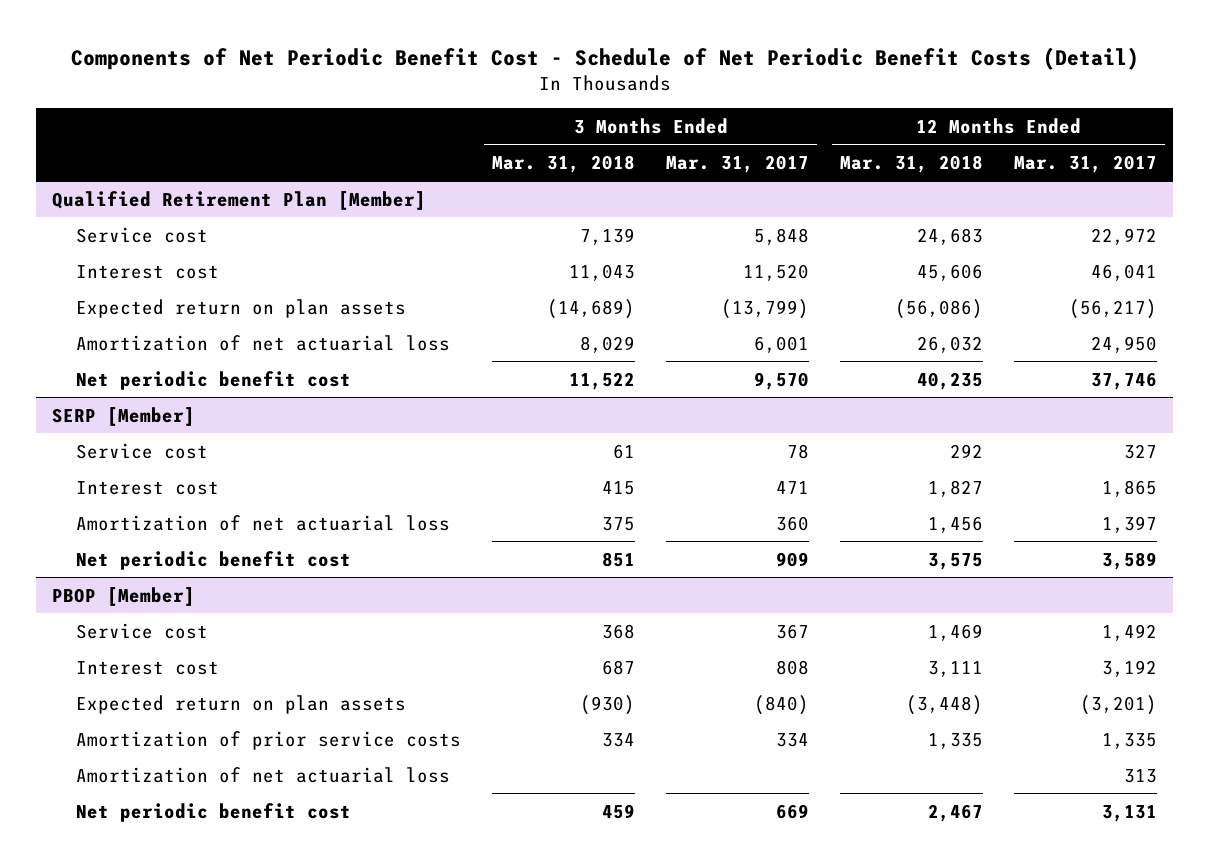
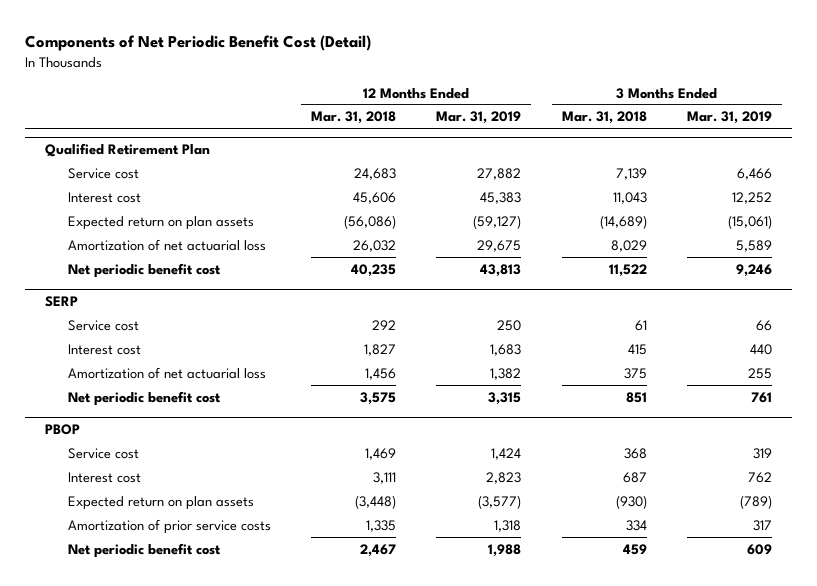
[70,46,1139,70] Components of Net Periodic Benefit Cost - Schedule of Net Periodic Benefit Costs (Detail) -> [24,35,371,52] Components of Net Periodic Benefit Cost (Detail)
[666,154,810,173] Mar. 31, 2017 -> none
[1014,154,1158,173] Mar. 31, 2017 -> none
none -> [436,111,522,125] Mar. 31, 2019
none -> [687,111,773,125] Mar. 31, 2019
[51,190,426,210] Qualified Retirement Plan [Member] -> [44,143,210,158] Qualified Retirement Plan
[51,406,195,426] SERP [Member] -> [44,296,78,308] SERP
[51,586,195,606] PBOP [Member] -> [44,424,80,436] PBOP
[76,766,451,783] Amortization of net actuarial loss -> none

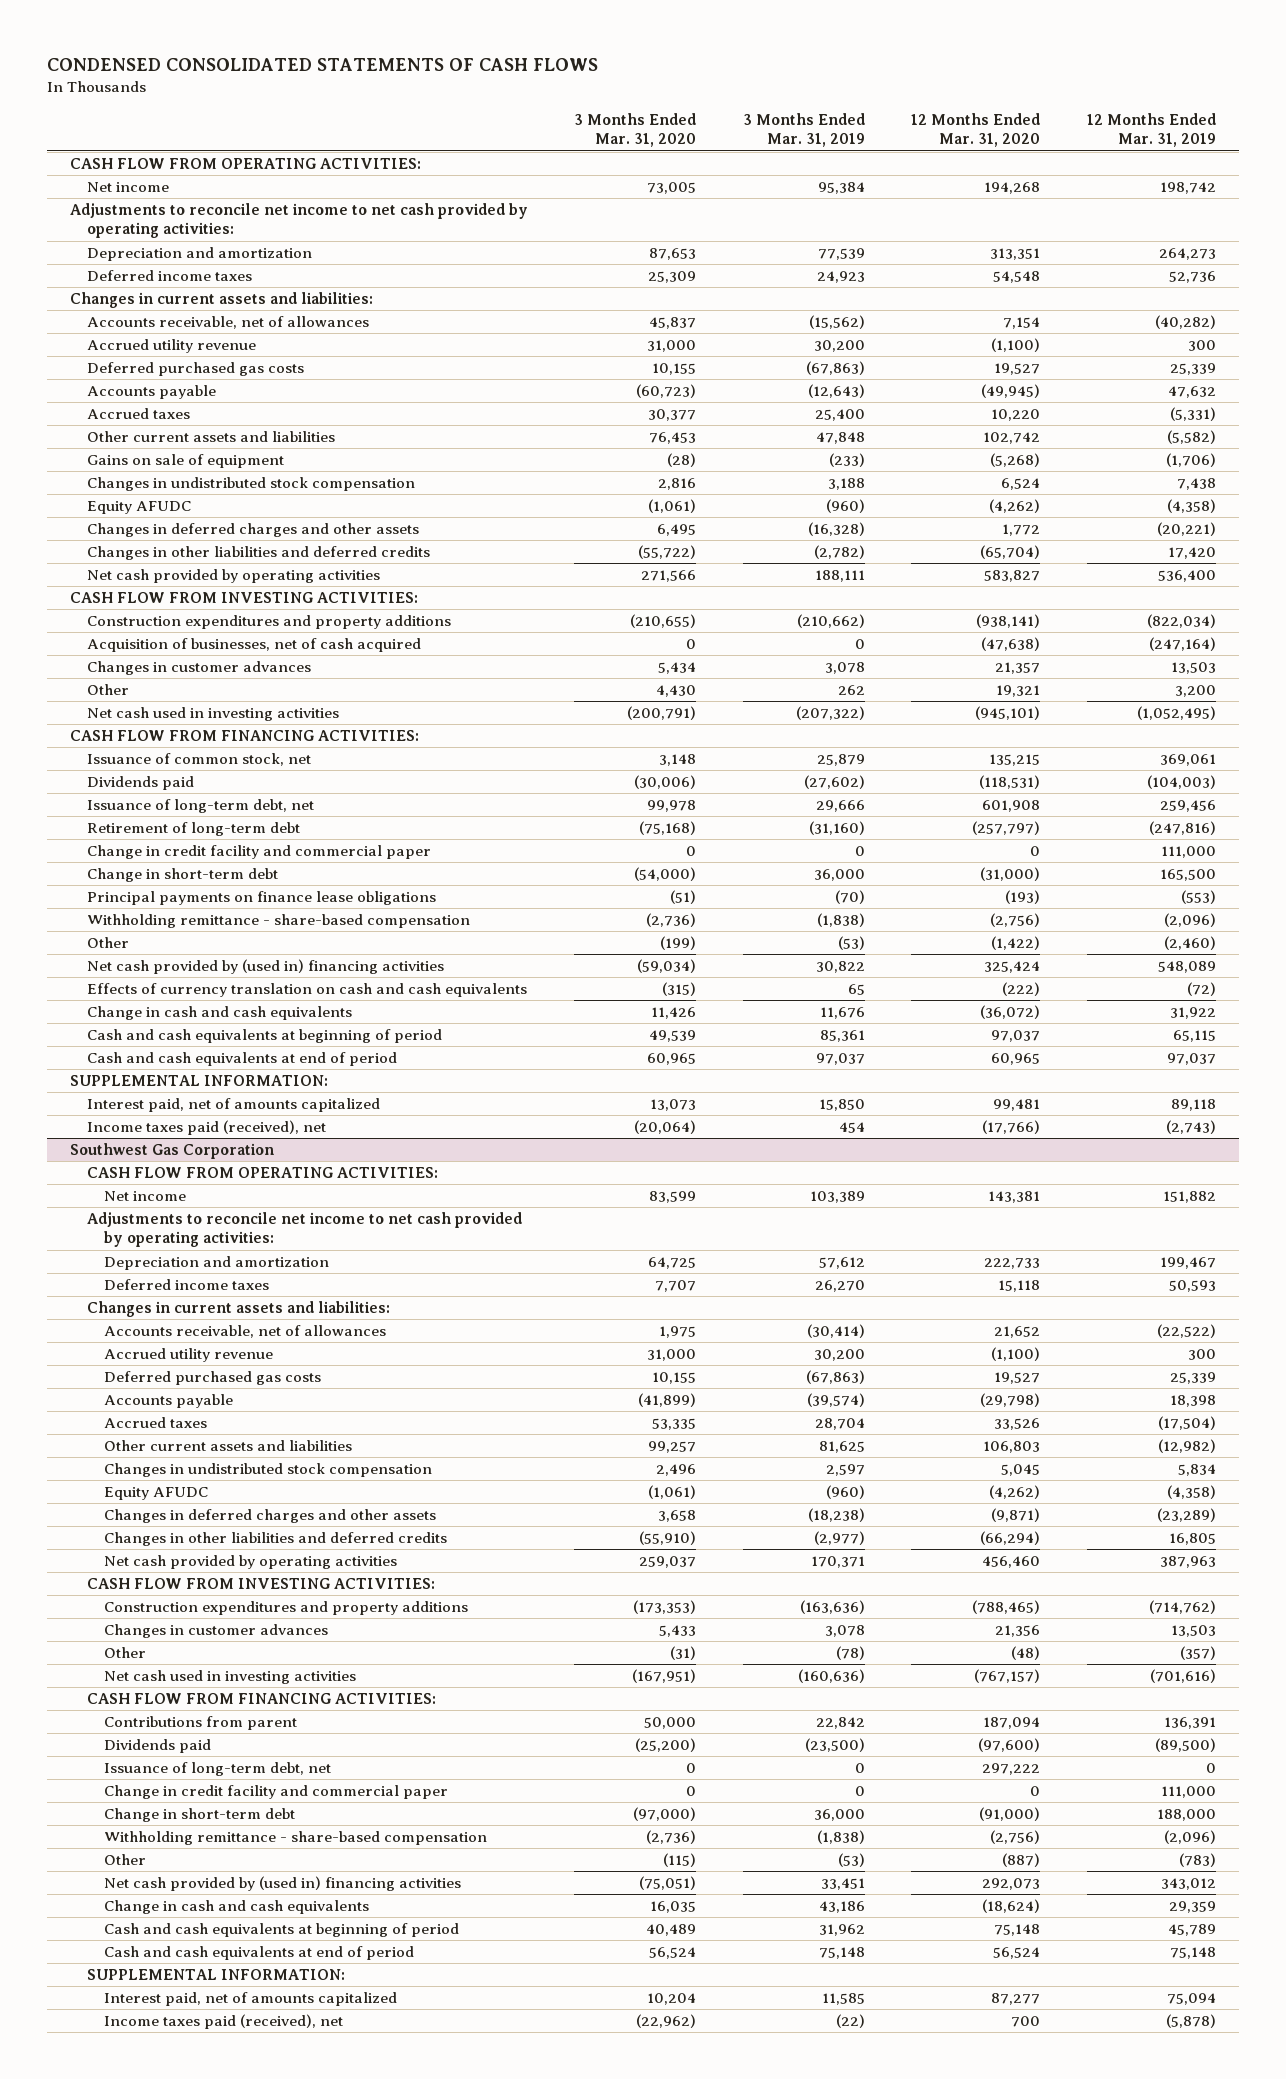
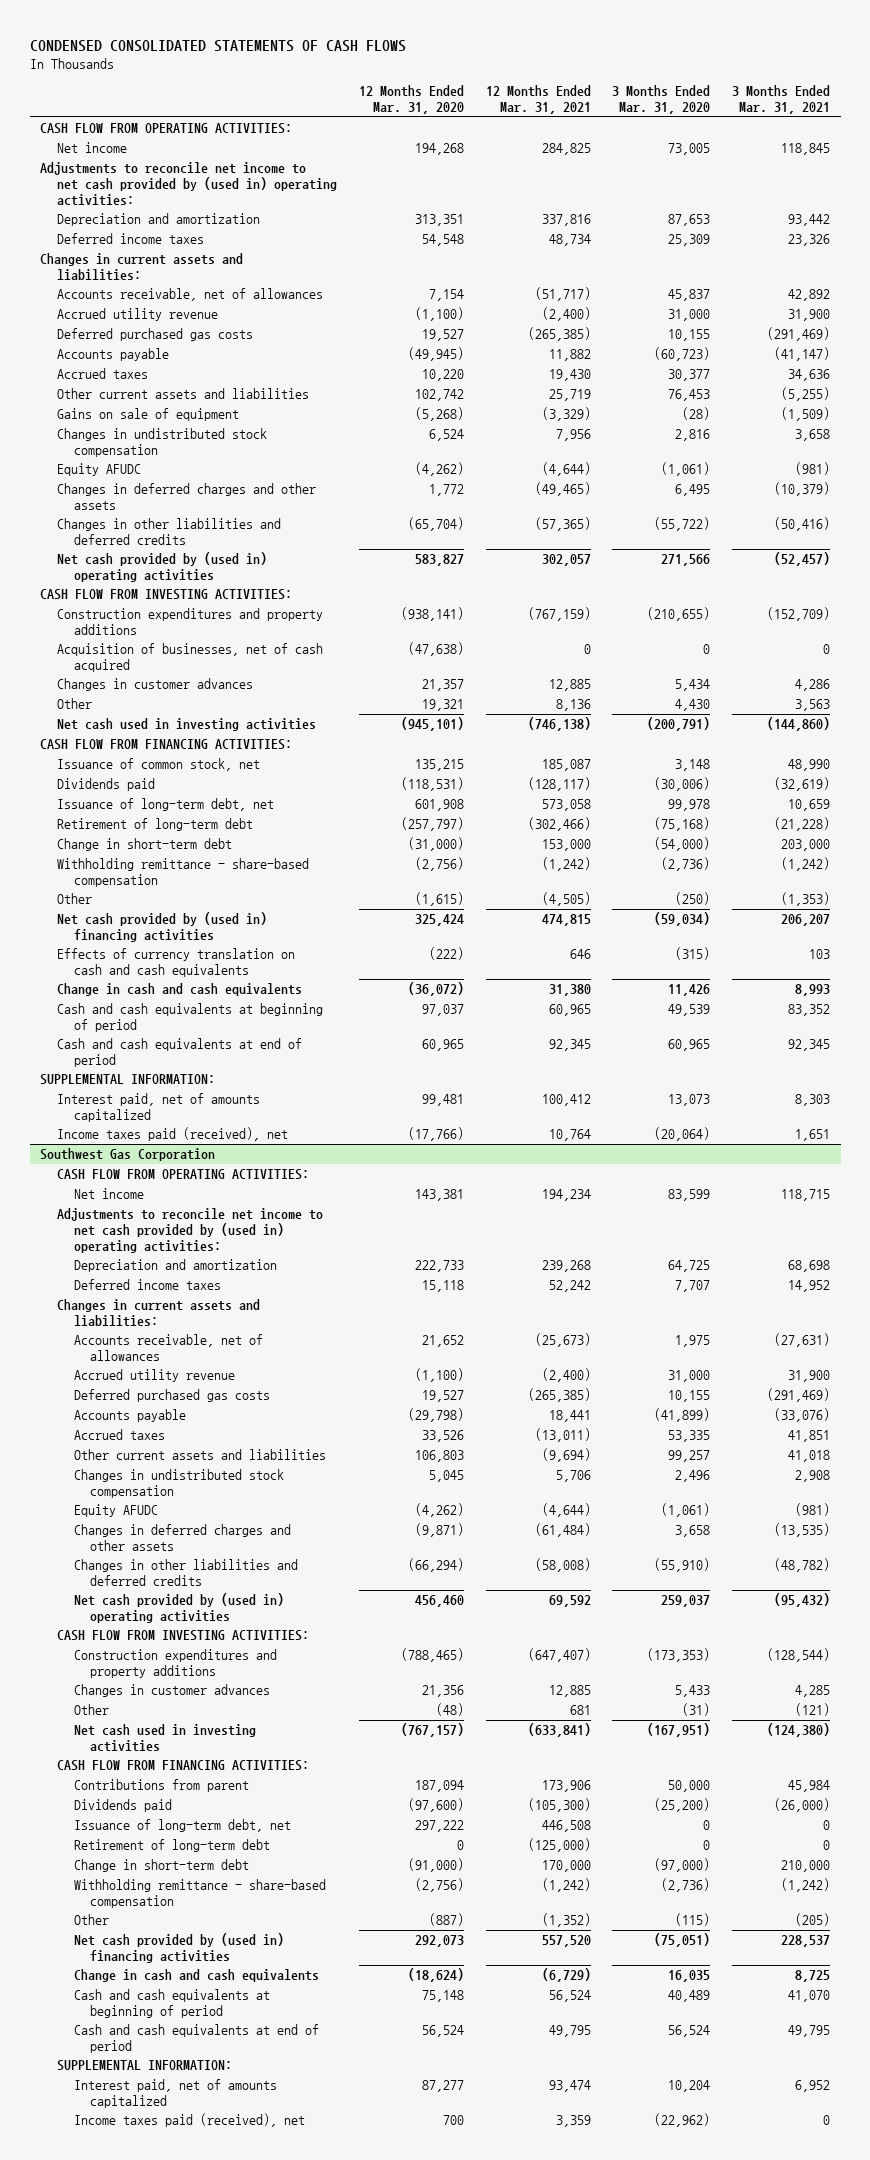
[742,113,865,148] 3 Months Ended Mar. 31, 2019 -> none
[1087,113,1217,148] 12 Months Ended Mar. 31, 2019 -> none
none -> [485,85,591,115] 12 Months Ended Mar. 31, 2021
none -> [731,85,830,115] 3 Months Ended Mar. 31, 2021
[69,203,528,239] Adjustments to reconcile net income to net cash provided by operating activities: -> [40,162,338,206] Adjustments to reconcile net income to net cash provided by (used in) operating activities:
[87,569,381,584] Net cash provided by operating activities -> [57,552,268,582] Net cash provided by (used in) operating activities
[87,845,432,860] Change in credit facility and commercial paper -> none
[87,891,437,906] Principal payments on finance lease obligations -> none
[660,936,697,951] (199) -> [675,892,711,906] (250)
[991,936,1041,951] (1,422) -> [414,892,464,907] (1,615)
[87,1212,523,1248] Adjustments to reconcile net income to net cash provided by operating activities: -> [57,1208,324,1253] Adjustments to reconcile net income to net cash provided by (used in) operating activities:
[104,1555,398,1570] Net cash provided by operating activities -> [73,1593,284,1623] Net cash provided by (used in) operating activities
[104,1785,449,1800] Change in credit facility and commercial paper -> none
none -> [73,1839,270,1853] Retirement of long-term debt

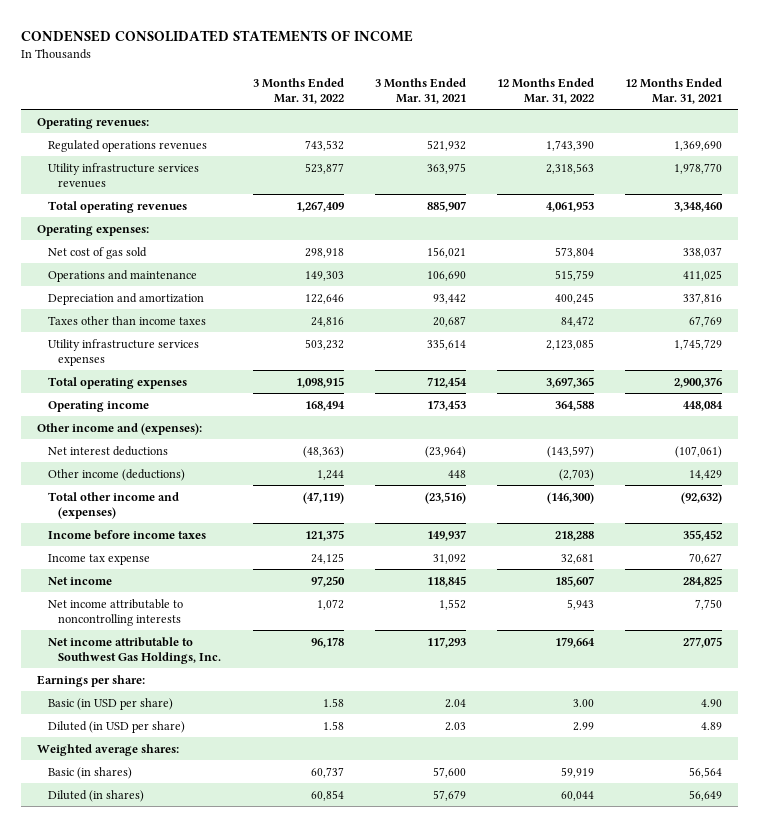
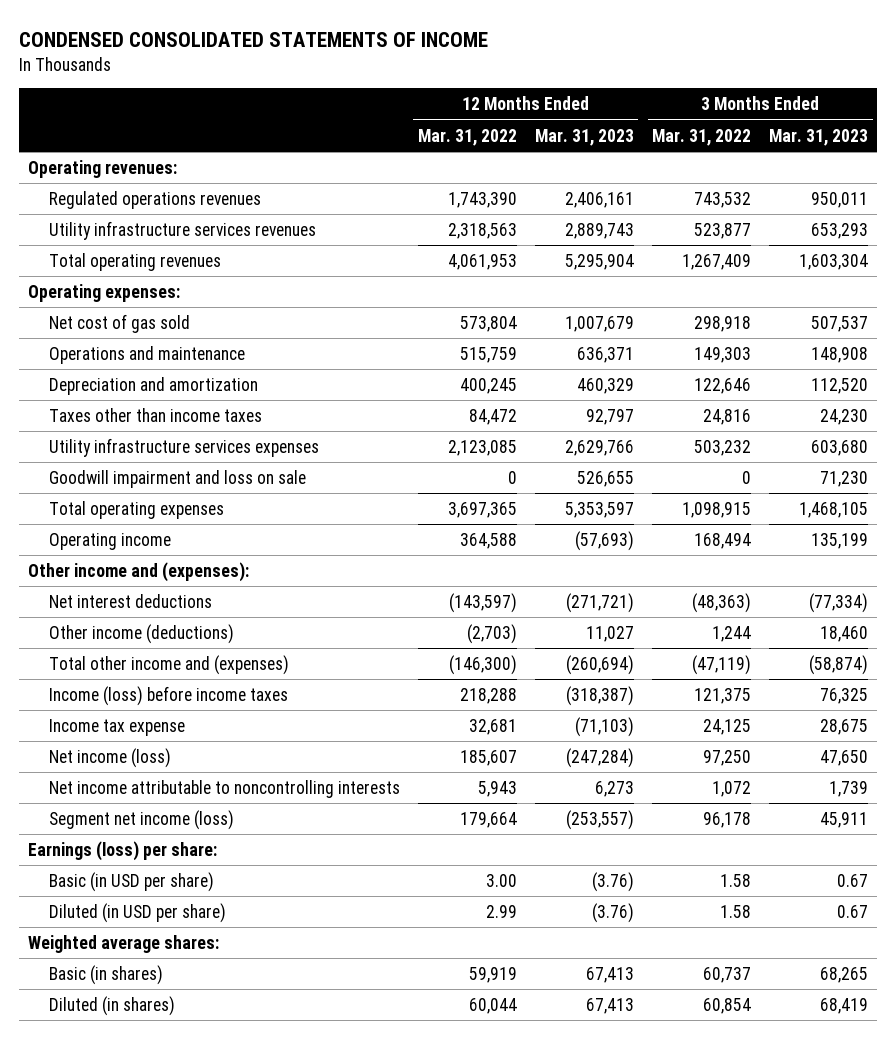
[374,77,466,104] 3 Months Ended Mar. 31, 2021 -> none
[625,77,723,104] 12 Months Ended Mar. 31, 2021 -> none
none -> [534,128,634,146] Mar. 31, 2023
none -> [769,128,869,146] Mar. 31, 2023
none -> [48,469,306,488] Goodwill impairment and loss on sale
[47,529,206,540] Income before income taxes -> [48,685,288,706] Income (loss) before income taxes
[47,576,112,585] Net income -> [48,747,171,768] Net income (loss)
[47,636,222,664] Net income attributable to Southwest Gas Holdings, Inc. -> [48,809,234,830] Segment net income (loss)
[36,674,145,687] Earnings per share: -> [28,840,218,861] Earnings (loss) per share:

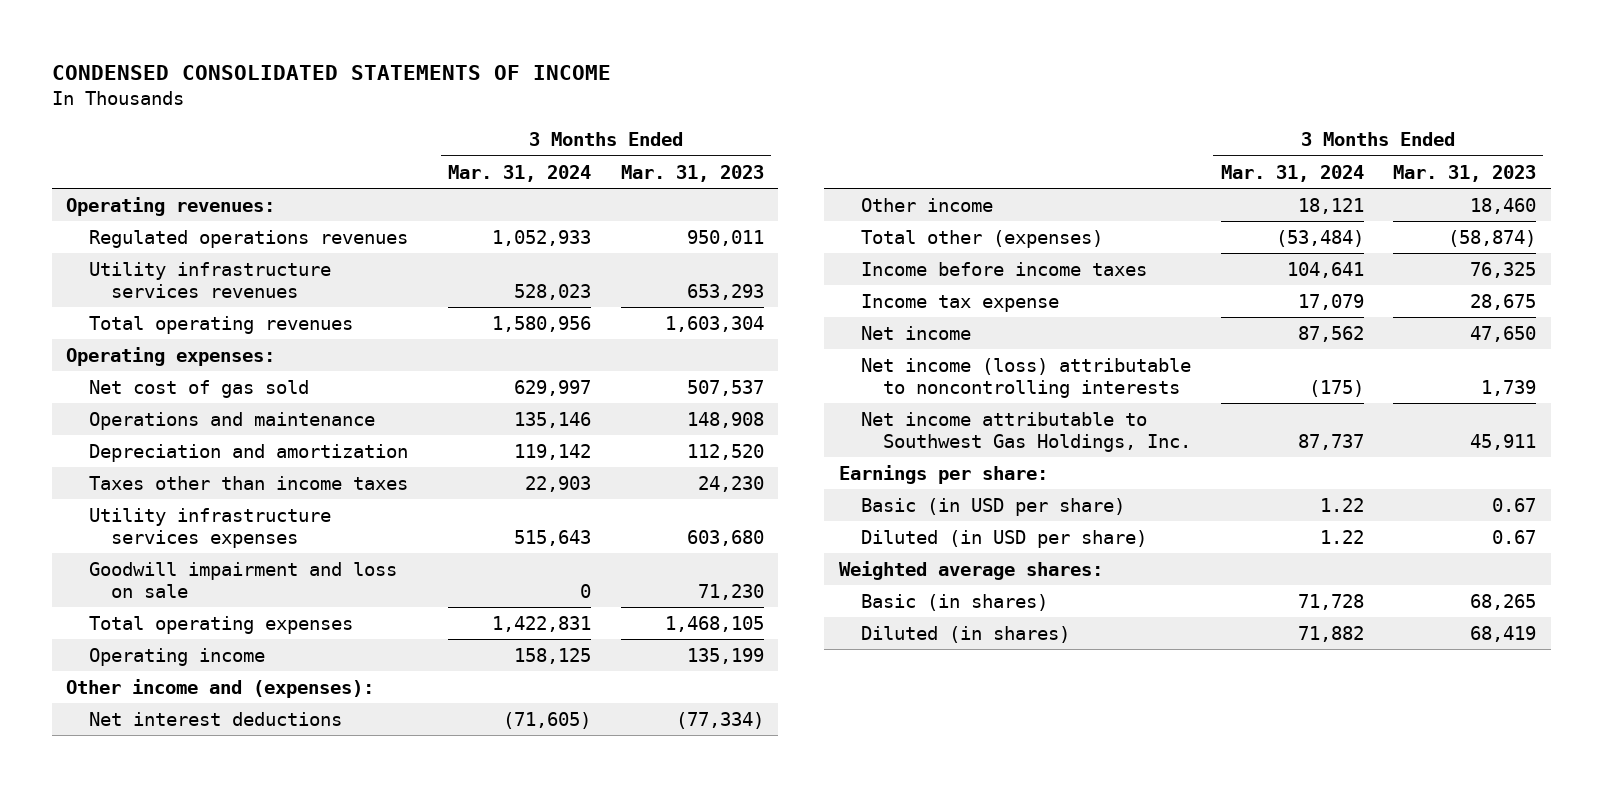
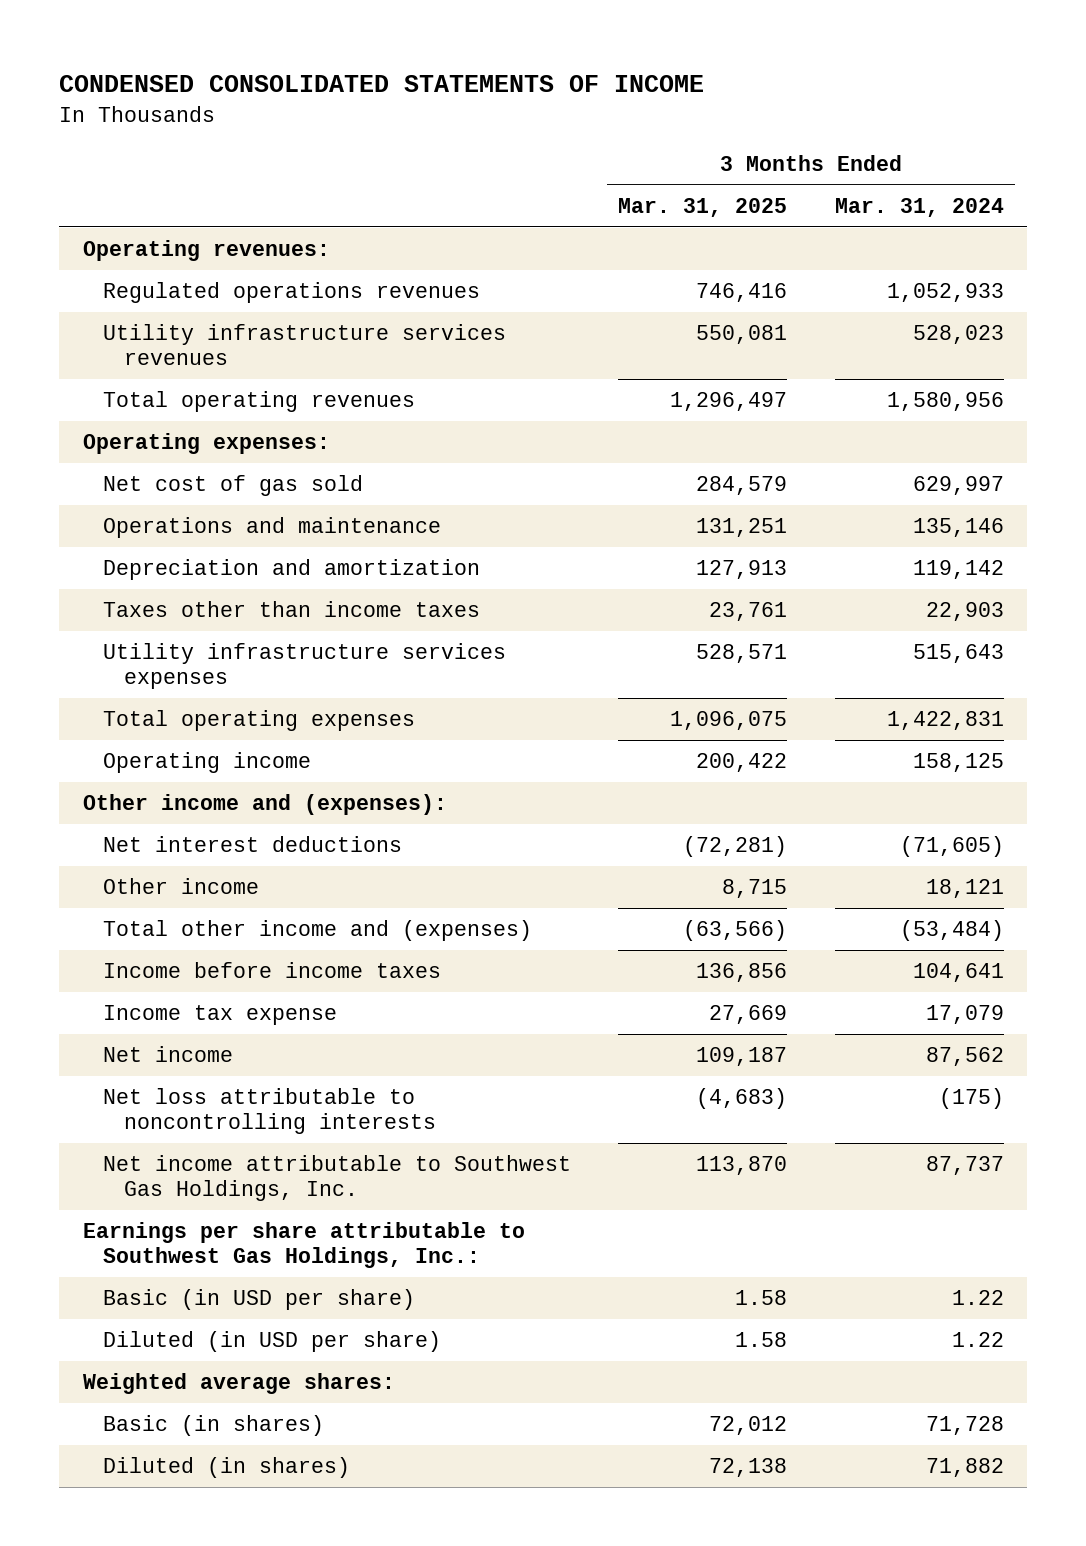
[620,164,764,182] Mar. 31, 2023 -> none
none -> [618,198,788,218] Mar. 31, 2025
[88,561,397,598] Goodwill impairment and loss on sale -> none
[861,229,1104,248] Total other (expenses) -> [103,920,533,942] Total other income and (expenses)
[861,357,1192,398] Net income (loss) attributable to noncontrolling interests -> [103,1088,436,1135] Net loss attributable to noncontrolling interests
[838,464,1048,484] Earnings per share: -> [82,1222,525,1269] Earnings per share attributable to Southwest Gas Holdings, Inc.:

